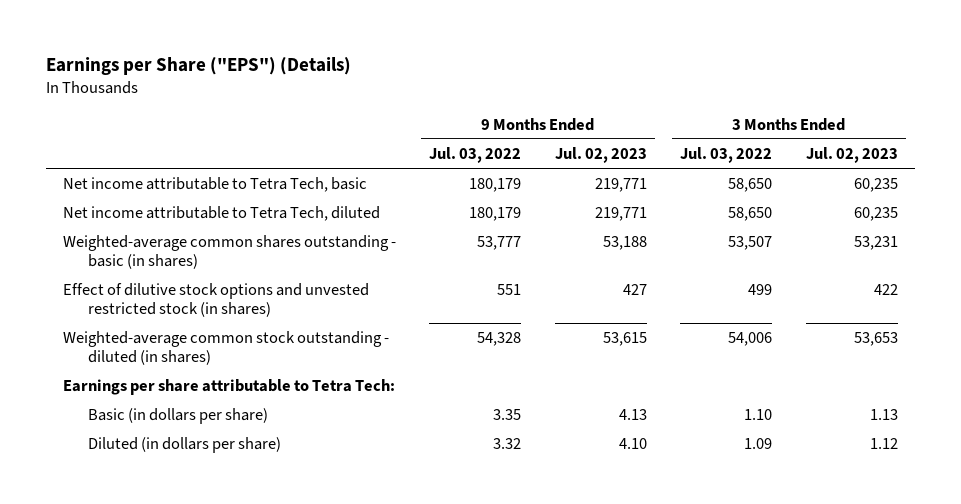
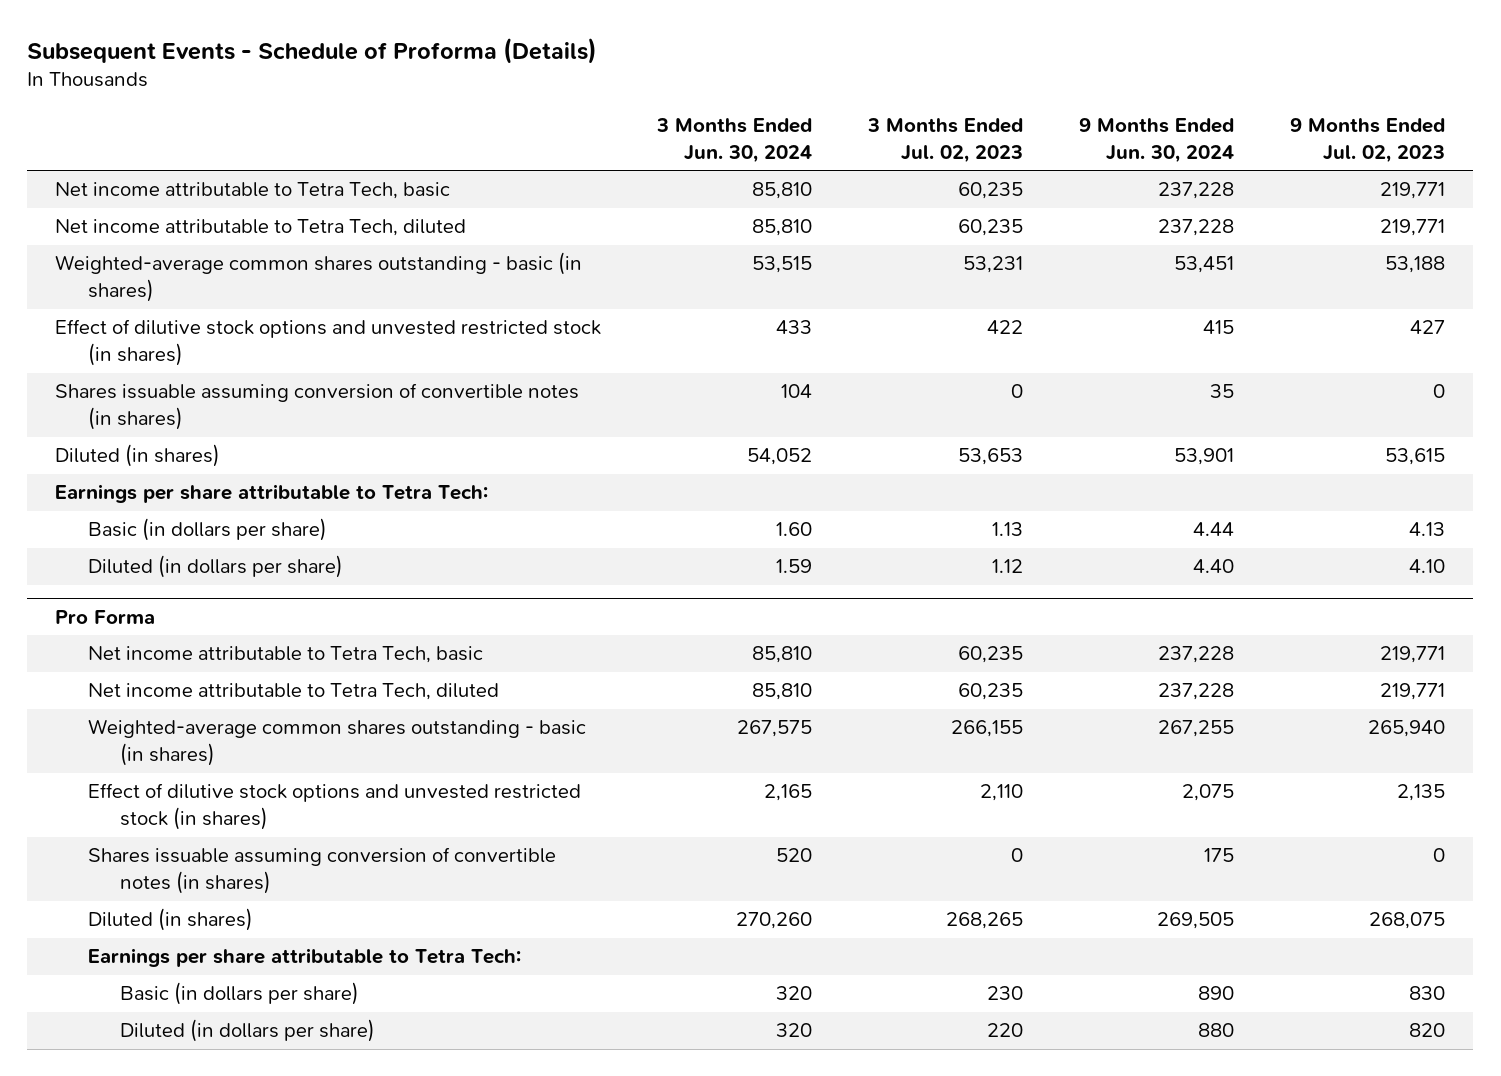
[45,57,351,76] Earnings per Share ("EPS") (Details) -> [27,37,598,64] Subsequent Events - Schedule of Proforma (Details)
[429,146,522,163] Jul. 03, 2022 -> none
[680,146,773,163] Jul. 03, 2022 -> none
none -> [656,118,813,163] 3 Months Ended Jun. 30, 2024
none -> [1079,118,1235,163] 9 Months Ended Jun. 30, 2024
none -> [55,383,580,430] Shares issuable assuming conversion of convertible notes (in shares)
[62,330,389,366] Weighted-average common stock outstanding - diluted (in shares) -> [55,444,221,468] Diluted (in shares)
none -> [55,609,156,624] Pro Forma
none -> [87,646,483,664] Net income attributable to Tetra Tech, basic
none -> [87,683,499,701] Net income attributable to Tetra Tech, diluted
none -> [87,719,586,766] Weighted-average common shares outstanding - basic (in shares)
none -> [87,783,581,830] Effect of dilutive stock options and unvested restricted stock (in shares)
none -> [87,847,556,894] Shares issuable assuming conversion of convertible notes (in shares)
none -> [87,908,253,932] Diluted (in shares)
none -> [87,948,521,968] Earnings per share attributable to Tetra Tech:
none -> [119,982,359,1006] Basic (in dollars per share)
none -> [119,1019,375,1043] Diluted (in dollars per share)

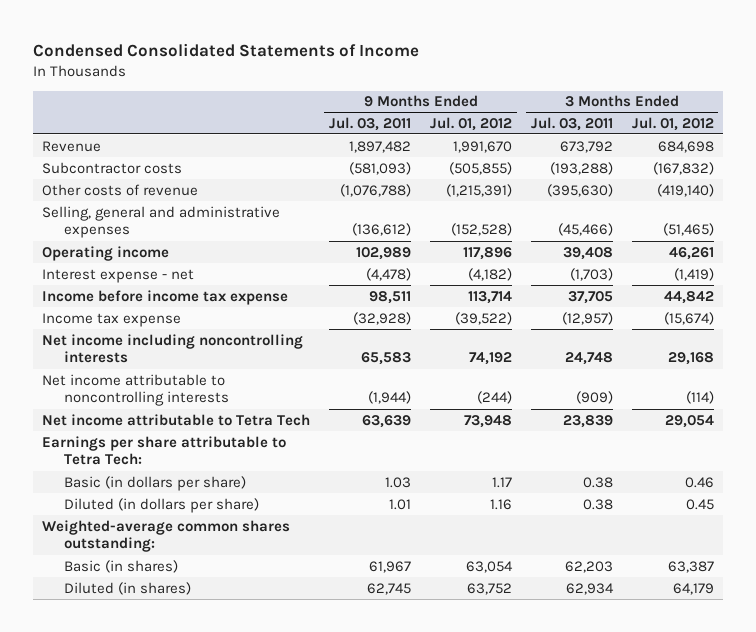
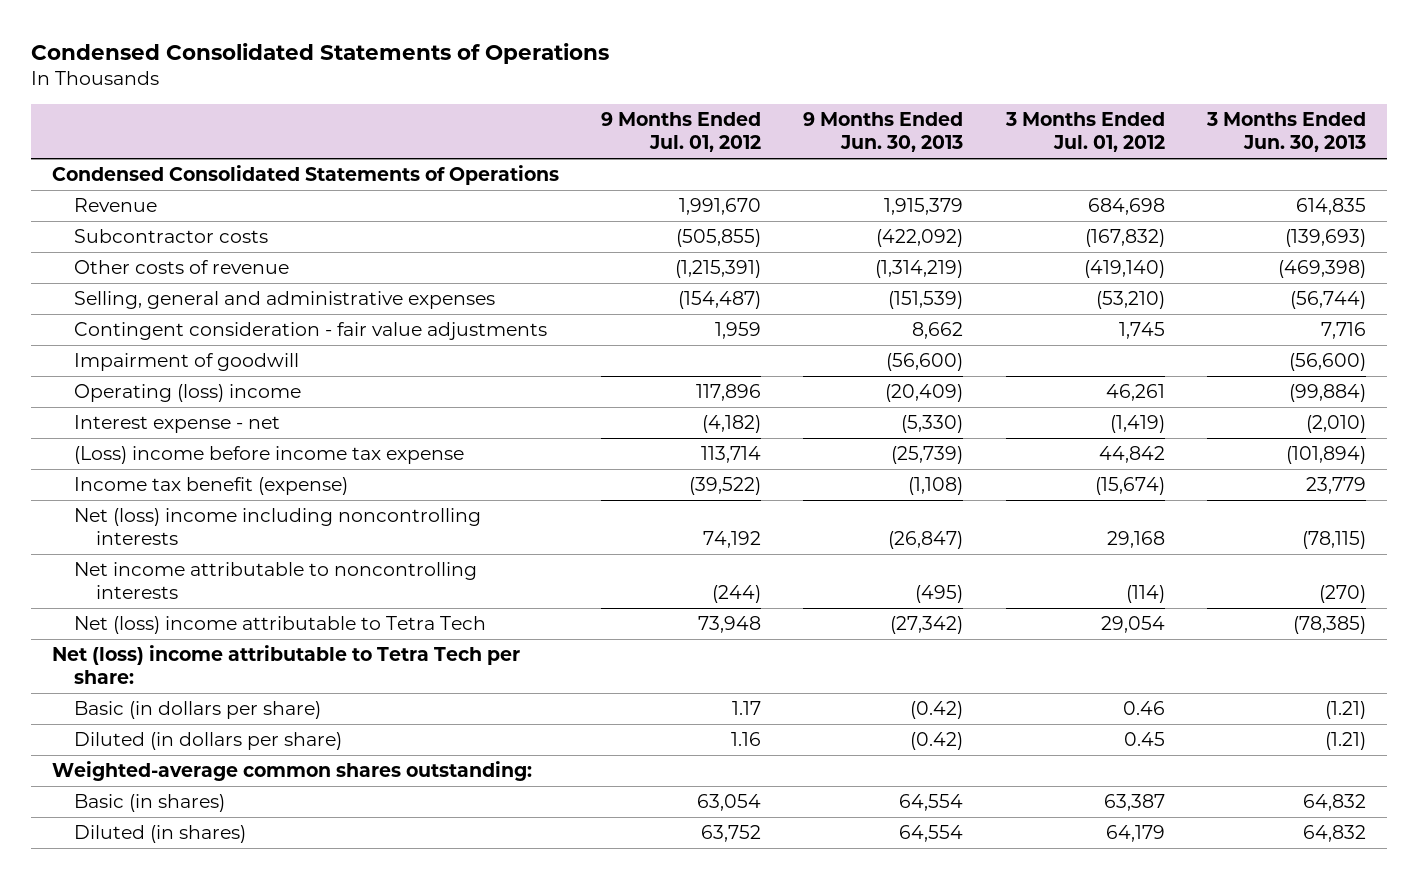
[32,42,419,57] Condensed Consolidated Statements of Income -> [30,42,609,64] Condensed Consolidated Statements of Operations
[329,116,412,131] Jul. 03, 2011 -> none
[530,116,613,131] Jul. 03, 2011 -> none
none -> [803,112,964,153] 9 Months Ended Jun. 30, 2013
none -> [1206,112,1367,153] 3 Months Ended Jun. 30, 2013
none -> [51,165,559,186] Condensed Consolidated Statements of Operations
[450,223,512,237] (152,528) -> [678,291,762,310] (154,487)
[662,223,714,237] (51,465) -> [1095,291,1165,310] (53,210)
none -> [74,322,548,341] Contingent consideration - fair value adjustments
none -> [74,353,300,372] Impairment of goodwill
[42,245,170,261] Operating income -> [74,384,302,403] Operating (loss) income
[42,289,289,305] Income before income tax expense -> [74,446,465,465] (Loss) income before income tax expense
[42,312,182,327] Income tax expense -> [74,477,349,496] Income tax benefit (expense)
[42,333,304,364] Net income including noncontrolling interests -> [74,508,482,545] Net (loss) income including noncontrolling interests
[42,413,311,426] Net income attributable to Tetra Tech -> [74,616,487,635] Net (loss) income attributable to Tetra Tech
[42,435,287,466] Earnings per share attributable to Tetra Tech: -> [51,645,520,684] Net (loss) income attributable to Tetra Tech per share:

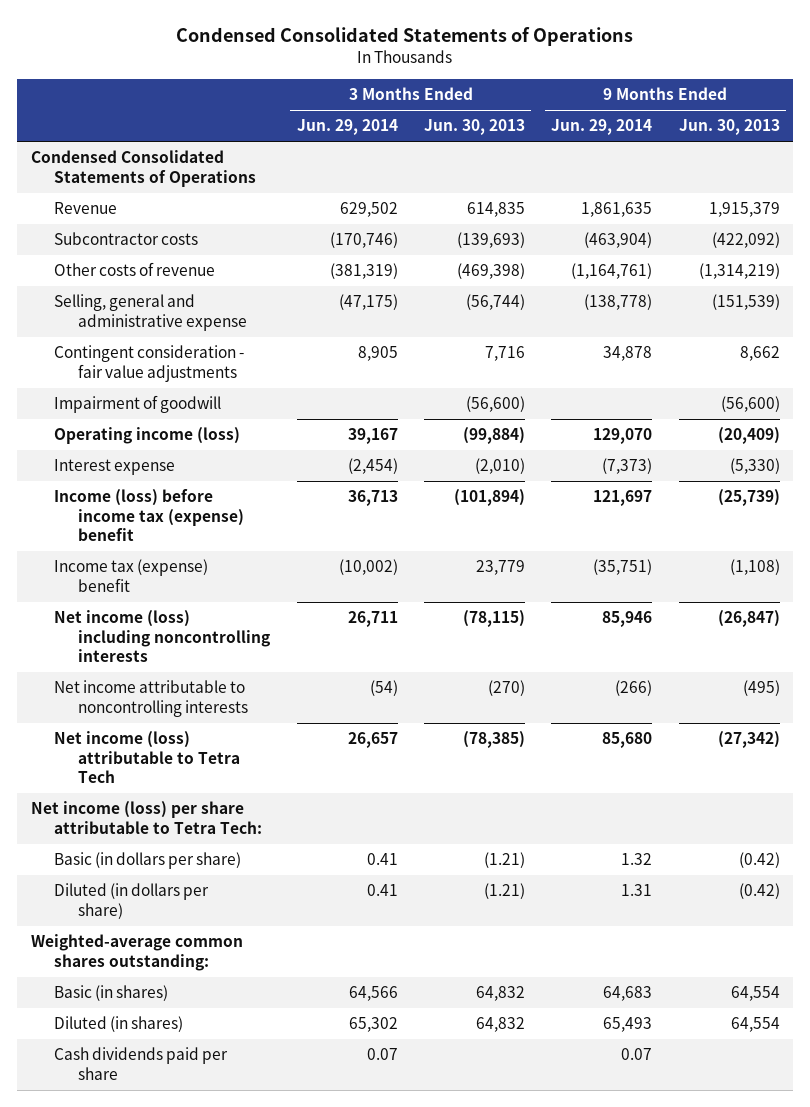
[601,112,762,153] 9 Months Ended Jul. 01, 2012 -> none
[1004,112,1165,153] 3 Months Ended Jul. 01, 2012 -> none
none -> [296,119,398,136] Jun. 29, 2014
none -> [551,119,653,136] Jun. 29, 2014
[74,291,496,310] Selling, general and administrative expenses -> [54,294,248,331] Selling, general and administrative expense
[74,384,302,403] Operating (loss) income -> [54,427,241,445] Operating income (loss)
[74,415,281,434] Interest expense - net -> [54,459,176,476] Interest expense
[74,446,465,465] (Loss) income before income tax expense -> [54,489,245,542] Income (loss) before income tax (expense) benefit
[74,477,349,496] Income tax benefit (expense) -> [54,559,209,592] Income tax (expense) benefit
[74,508,482,545] Net (loss) income including noncontrolling interests -> [54,610,271,663] Net income (loss) including noncontrolling interests
[74,616,487,635] Net (loss) income attributable to Tetra Tech -> [54,731,241,784] Net income (loss) attributable to Tetra Tech
[51,645,520,684] Net (loss) income attributable to Tetra Tech per share: -> [30,801,263,834] Net income (loss) per share attributable to Tetra Tech:
none -> [54,1047,229,1080] Cash dividends paid per share

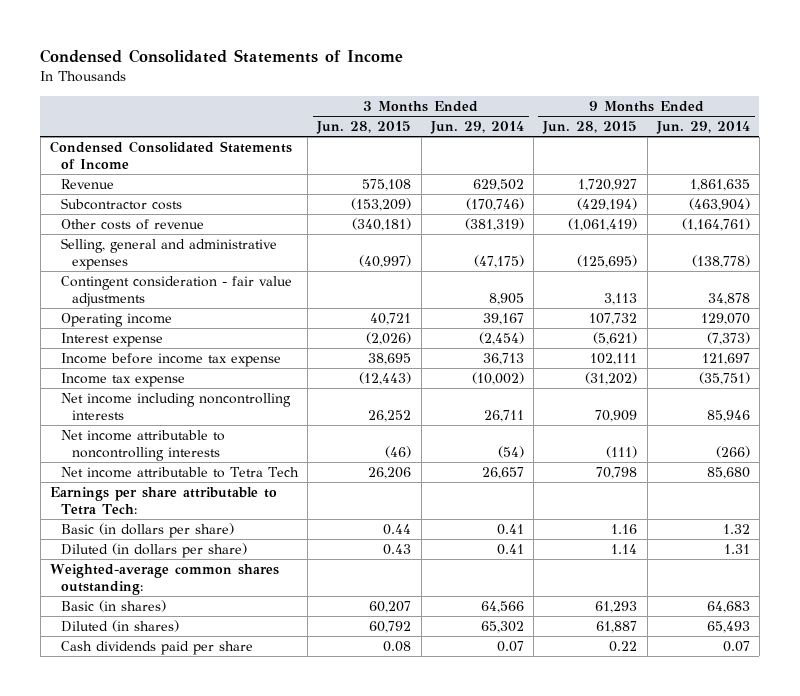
[176,26,634,46] Condensed Consolidated Statements of Operations -> [40,49,404,64] Condensed Consolidated Statements of Income
[423,119,525,136] Jun. 30, 2013 -> none
[678,119,780,136] Jun. 30, 2013 -> none
none -> [316,121,412,135] Jun. 28, 2015
none -> [542,121,638,135] Jun. 28, 2015
[30,150,257,187] Condensed Consolidated Statements of Operations -> [49,141,292,169] Condensed Consolidated Statements of Income
[54,294,248,331] Selling, general and administrative expense -> [61,238,278,270] Selling, general and administrative expenses
[54,395,222,414] Impairment of goodwill -> none
[54,427,241,445] Operating income (loss) -> [61,313,173,328] Operating income
[54,489,245,542] Income (loss) before income tax (expense) benefit -> [61,353,282,368] Income before income tax expense
[54,559,209,592] Income tax (expense) benefit -> [61,373,186,388] Income tax expense
[54,610,271,663] Net income (loss) including noncontrolling interests -> [61,393,292,420] Net income including noncontrolling interests
[54,731,241,784] Net income (loss) attributable to Tetra Tech -> [61,467,300,479] Net income attributable to Tetra Tech
[30,801,263,834] Net income (loss) per share attributable to Tetra Tech: -> [49,487,277,515] Earnings per share attributable to Tetra Tech:

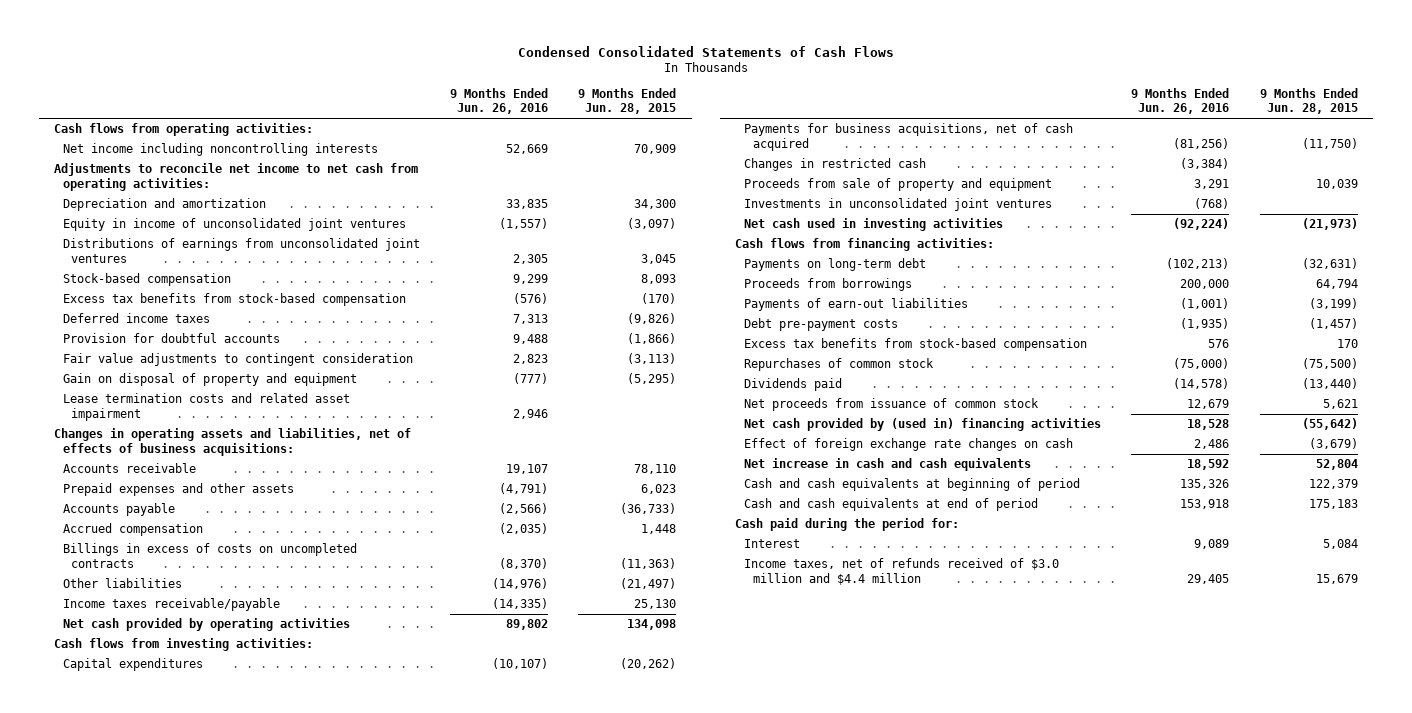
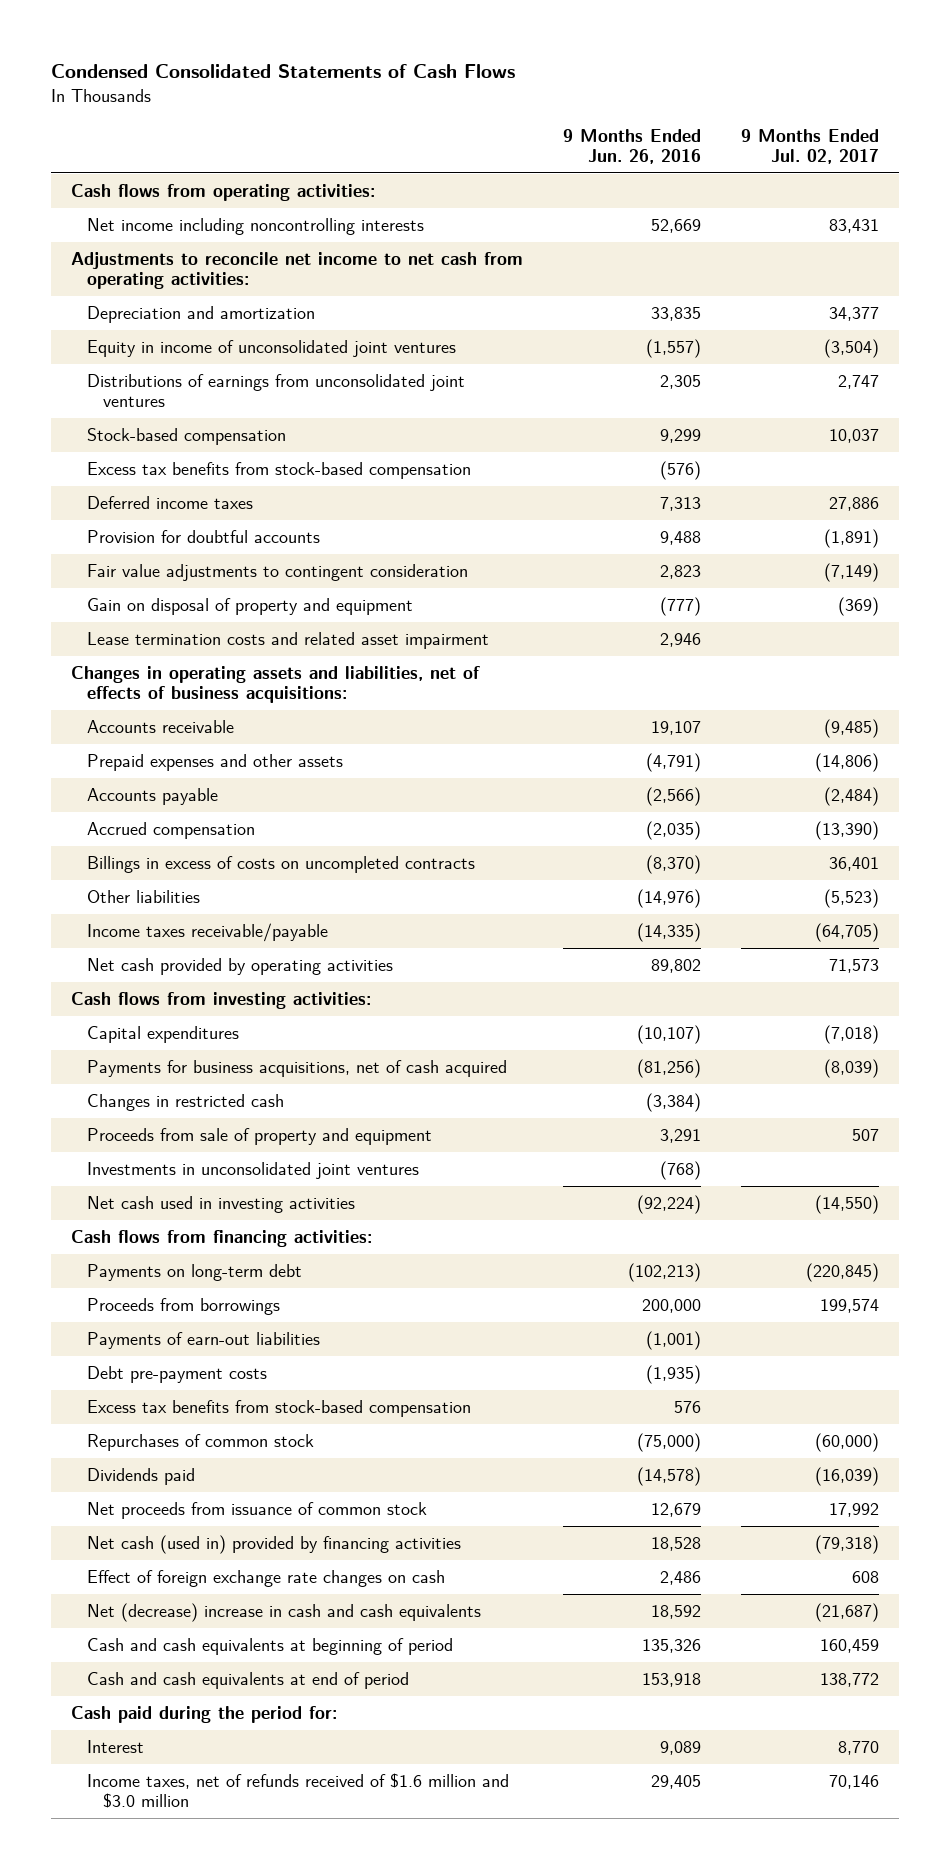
[578,87,677,115] 9 Months Ended Jun. 28, 2015 -> none
none -> [741,128,880,164] 9 Months Ended Jul. 02, 2017
[743,418,1101,432] Net cash provided by (used in) financing activities -> [87,1534,462,1554] Net cash (used in) provided by financing activities
[743,458,1031,472] Net increase in cash and cash equivalents -> [87,1602,482,1622] Net (decrease) increase in cash and cash equivalents
[743,558,1059,585] Income taxes, net of refunds received of $3.0 million and $4.4 million -> [87,1772,510,1808] Income taxes, net of refunds received of $1.6 million and $3.0 million

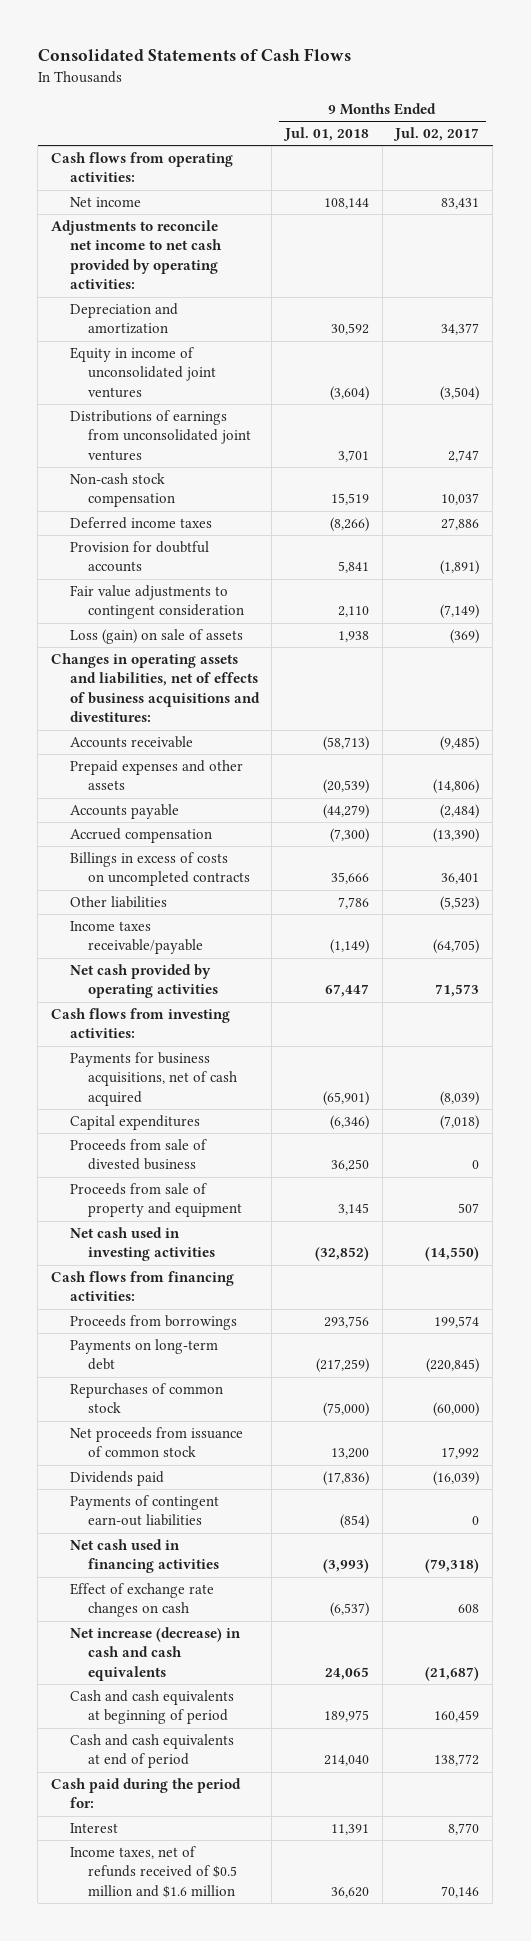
[51,64,516,79] Condensed Consolidated Statements of Cash Flows -> [37,48,351,62] Consolidated Statements of Cash Flows
[563,128,702,164] 9 Months Ended Jun. 26, 2016 -> none
none -> [283,127,370,142] Jul. 01, 2018
[87,217,425,235] Net income including noncontrolling interests -> [69,196,141,207] Net income
[71,251,524,289] Adjustments to reconcile net income to net cash from operating activities: -> [51,219,222,290] Adjustments to reconcile net income to net cash provided by operating activities:
[87,461,472,479] Excess tax benefits from stock-based compensation -> none
[87,427,287,445] Stock-based compensation -> [69,472,176,508] Non-cash stock compensation
[87,631,490,649] Lease termination costs and related asset impairment -> none
[87,597,414,615] Gain on disposal of property and equipment -> [69,628,243,644] Loss (gain) on sale of assets
[71,665,481,703] Changes in operating assets and liabilities, net of effects of business acquisitions: -> [51,652,260,723] Changes in operating assets and liabilities, net of effects of business acquisitions and divestitures:
[87,1093,285,1111] Changes in restricted cash -> none
[87,1025,240,1043] Capital expenditures -> [69,1114,200,1130] Capital expenditures
none -> [69,1138,207,1171] Proceeds from sale of divested business
[87,1161,420,1179] Investments in unconsolidated joint ventures -> none
[87,1331,321,1349] Payments of earn-out liabilities -> none
[87,1365,268,1383] Debt pre-payment costs -> none
[87,1399,472,1417] Excess tax benefits from stock-based compensation -> none
[87,1263,303,1281] Payments on long-term debt -> [69,1338,218,1371] Payments on long-term debt
[87,1467,196,1485] Dividends paid -> [69,1470,164,1486] Dividends paid
none -> [69,1494,219,1527] Payments of contingent earn-out liabilities
[87,1534,462,1554] Net cash (used in) provided by financing activities -> [69,1538,220,1574] Net cash used in financing activities
[87,1569,446,1587] Effect of foreign exchange rate changes on cash -> [69,1582,214,1618] Effect of exchange rate changes on cash
[87,1602,482,1622] Net (decrease) increase in cash and cash equivalents -> [69,1626,241,1681] Net increase (decrease) in cash and cash equivalents
[87,1772,510,1808] Income taxes, net of refunds received of $1.6 million and $3.0 million -> [69,1845,238,1898] Income taxes, net of refunds received of $0.5 million and $1.6 million

